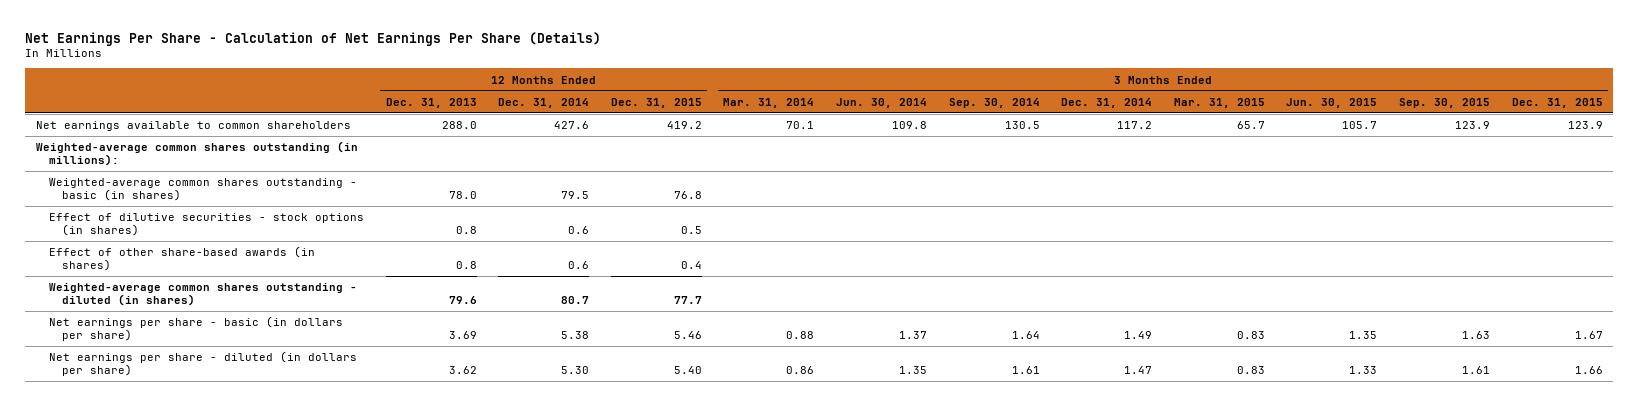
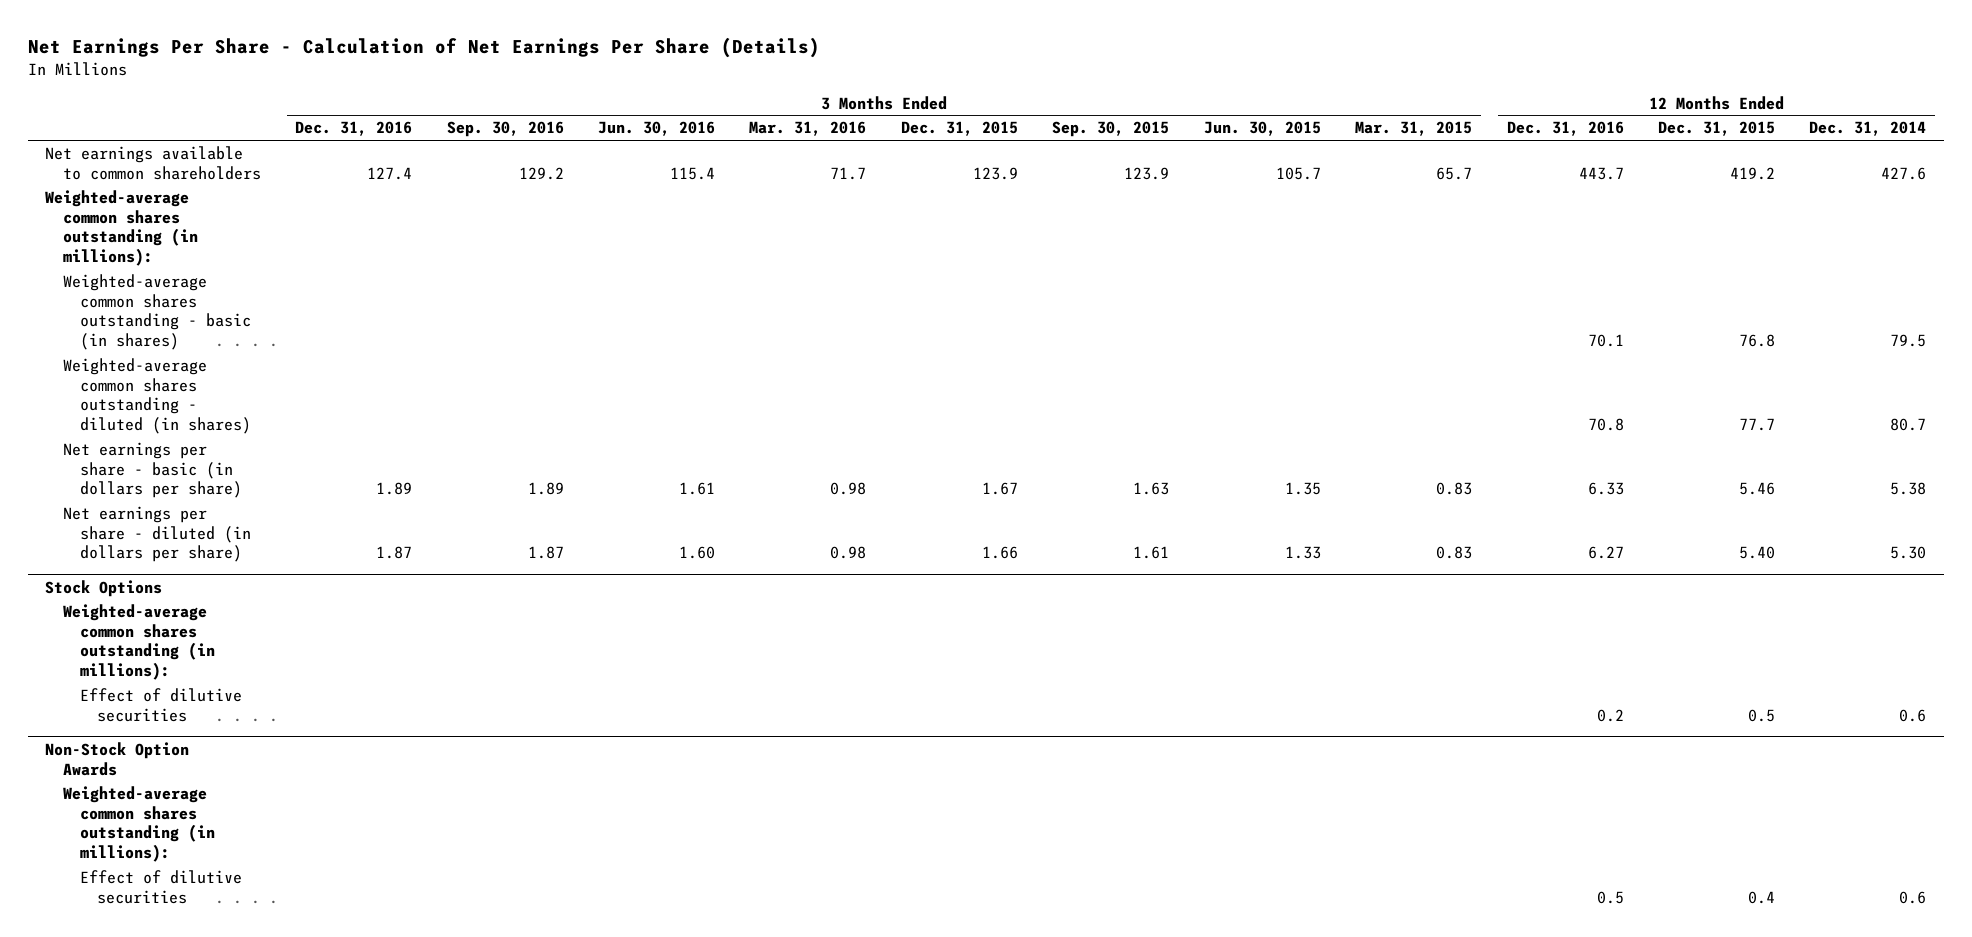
[385,97,477,108] Dec. 31, 2013 -> none
[723,97,815,108] Mar. 31, 2014 -> none
[835,97,927,108] Jun. 30, 2014 -> none
[948,97,1040,108] Sep. 30, 2014 -> none
[1061,97,1153,108] Dec. 31, 2014 -> none
none -> [295,121,413,137] Dec. 31, 2016
none -> [446,121,564,138] Sep. 30, 2016
none -> [597,121,715,137] Jun. 30, 2016
none -> [749,121,867,137] Mar. 31, 2016
none -> [1506,121,1624,137] Dec. 31, 2016
[48,213,364,237] Effect of dilutive securities - stock options (in shares) -> none
[48,246,315,272] Effect of other share-based awards (in shares) -> none
none -> [45,579,163,597] Stock Options
none -> [62,603,216,681] Weighted-average common shares outstanding (in millions):
none -> [80,687,243,722] Effect of dilutive securities
none -> [45,741,190,776] Non-Stock Option Awards
none -> [62,785,216,863] Weighted-average common shares outstanding (in millions):
none -> [80,869,243,904] Effect of dilutive securities

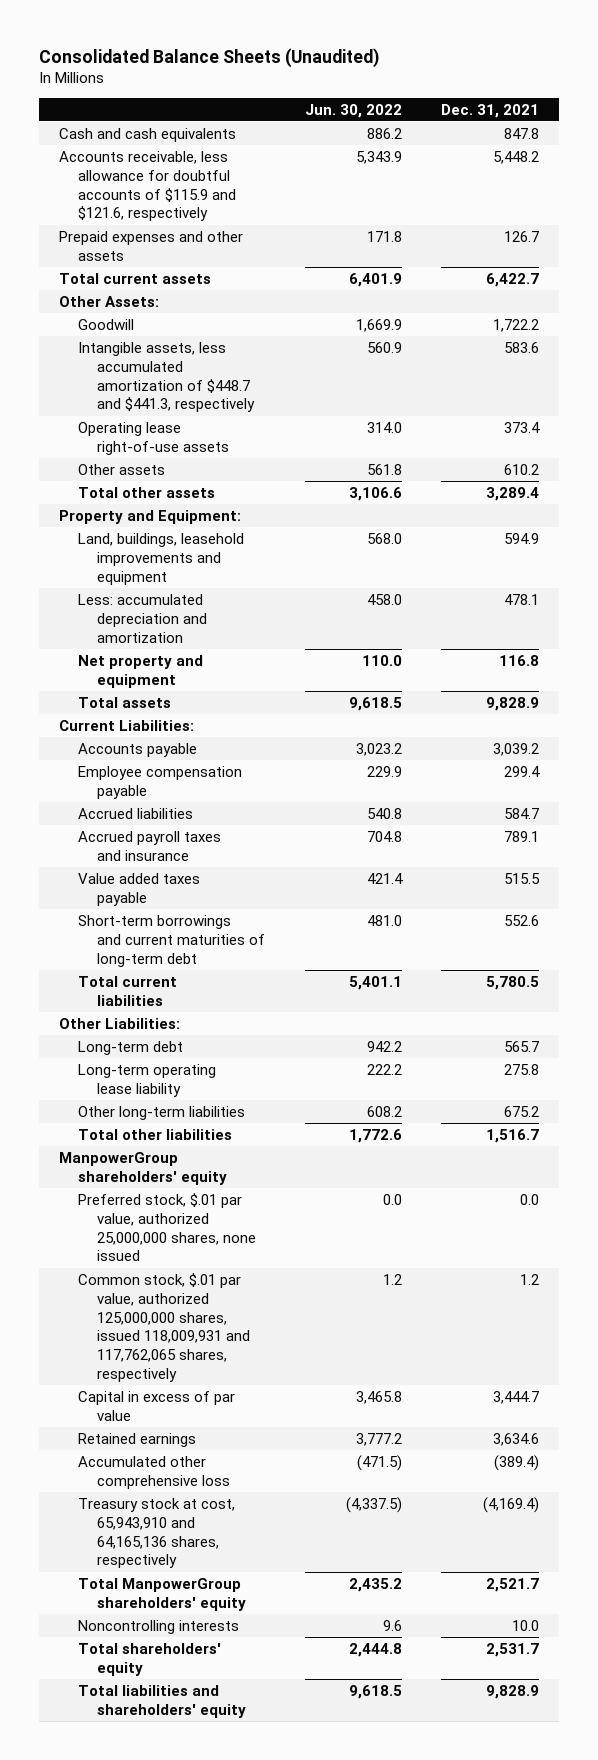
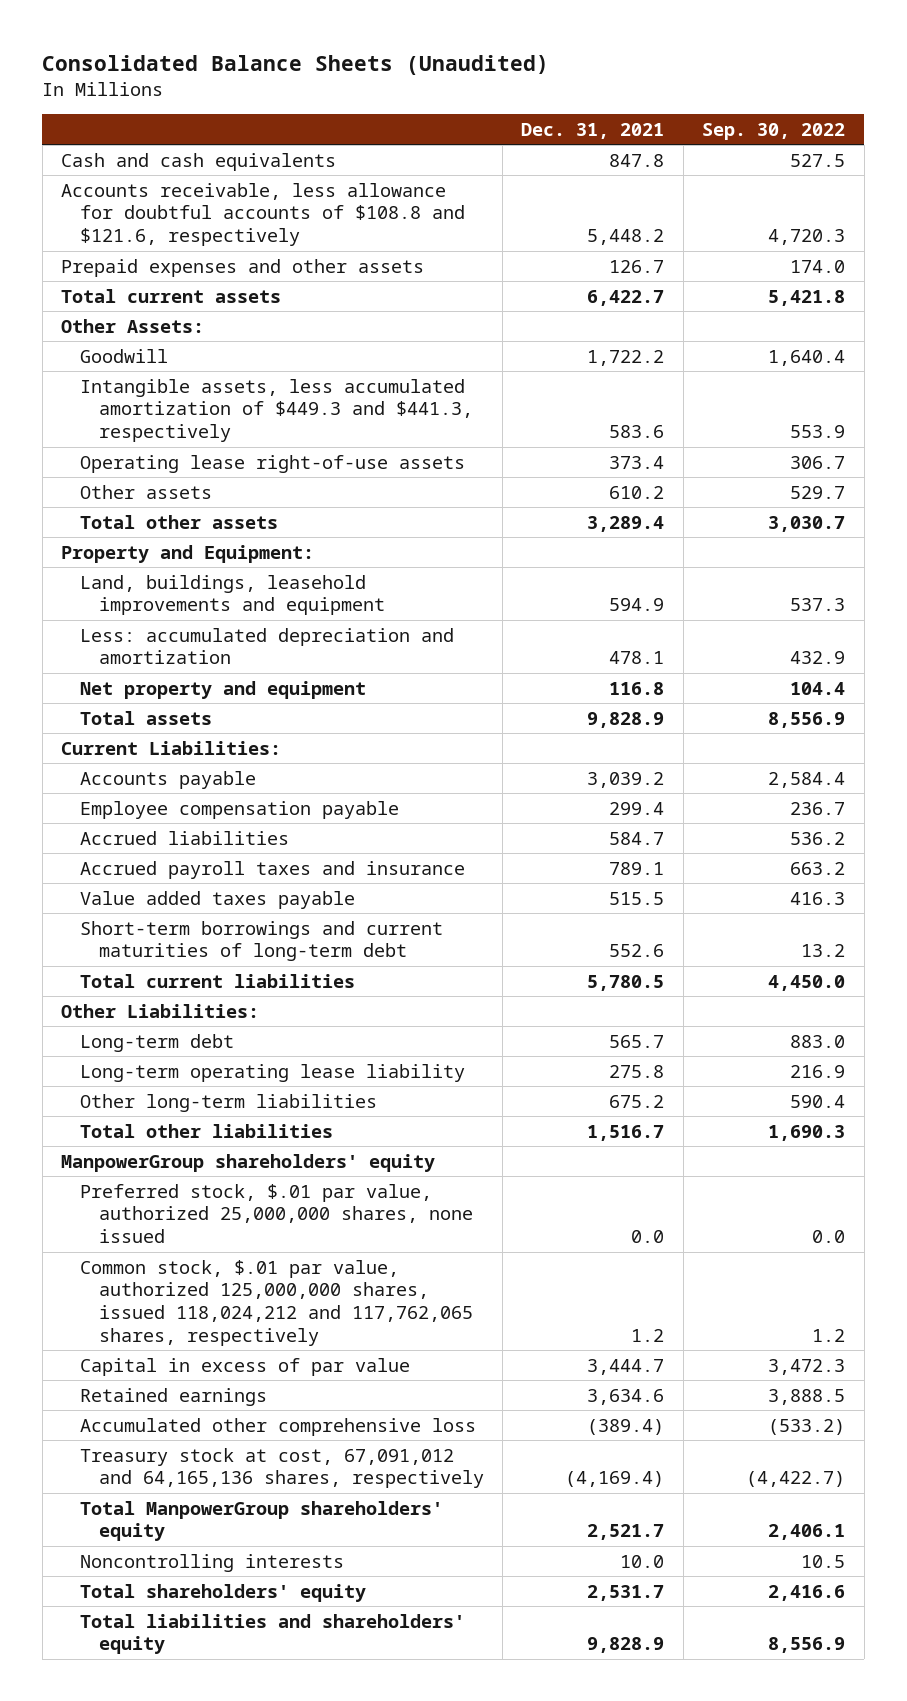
[304,103,402,118] Jun. 30, 2022 -> none
none -> [702,122,846,140] Sep. 30, 2022
[58,150,237,222] Accounts receivable, less allowance for doubtful accounts of $115.9 and $121.6, respectively -> [61,182,465,247] Accounts receivable, less allowance for doubtful accounts of $108.8 and $121.6, respectively
[78,341,256,413] Intangible assets, less accumulated amortization of $448.7 and $441.3, respectively -> [79,378,473,443] Intangible assets, less accumulated amortization of $449.3 and $441.3, respectively
[78,1272,251,1383] Common stock, $.01 par value, authorized 125,000,000 shares, issued 118,009,931 and 117,762,065 shares, respectively -> [79,1259,473,1346] Common stock, $.01 par value, authorized 125,000,000 shares, issued 118,024,212 and 117,762,065 shares, respectively
[78,1497,236,1569] Treasury stock at cost, 65,943,910 and 64,165,136 shares, respectively -> [79,1447,484,1489] Treasury stock at cost, 67,091,012 and 64,165,136 shares, respectively

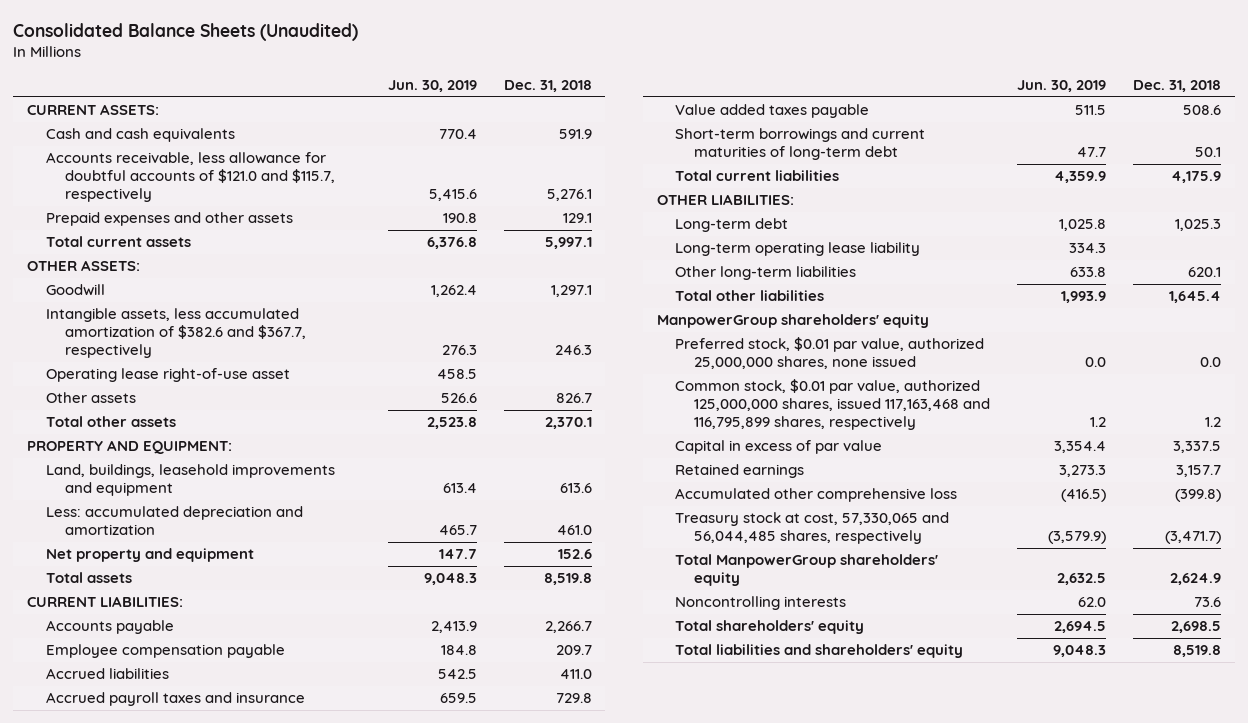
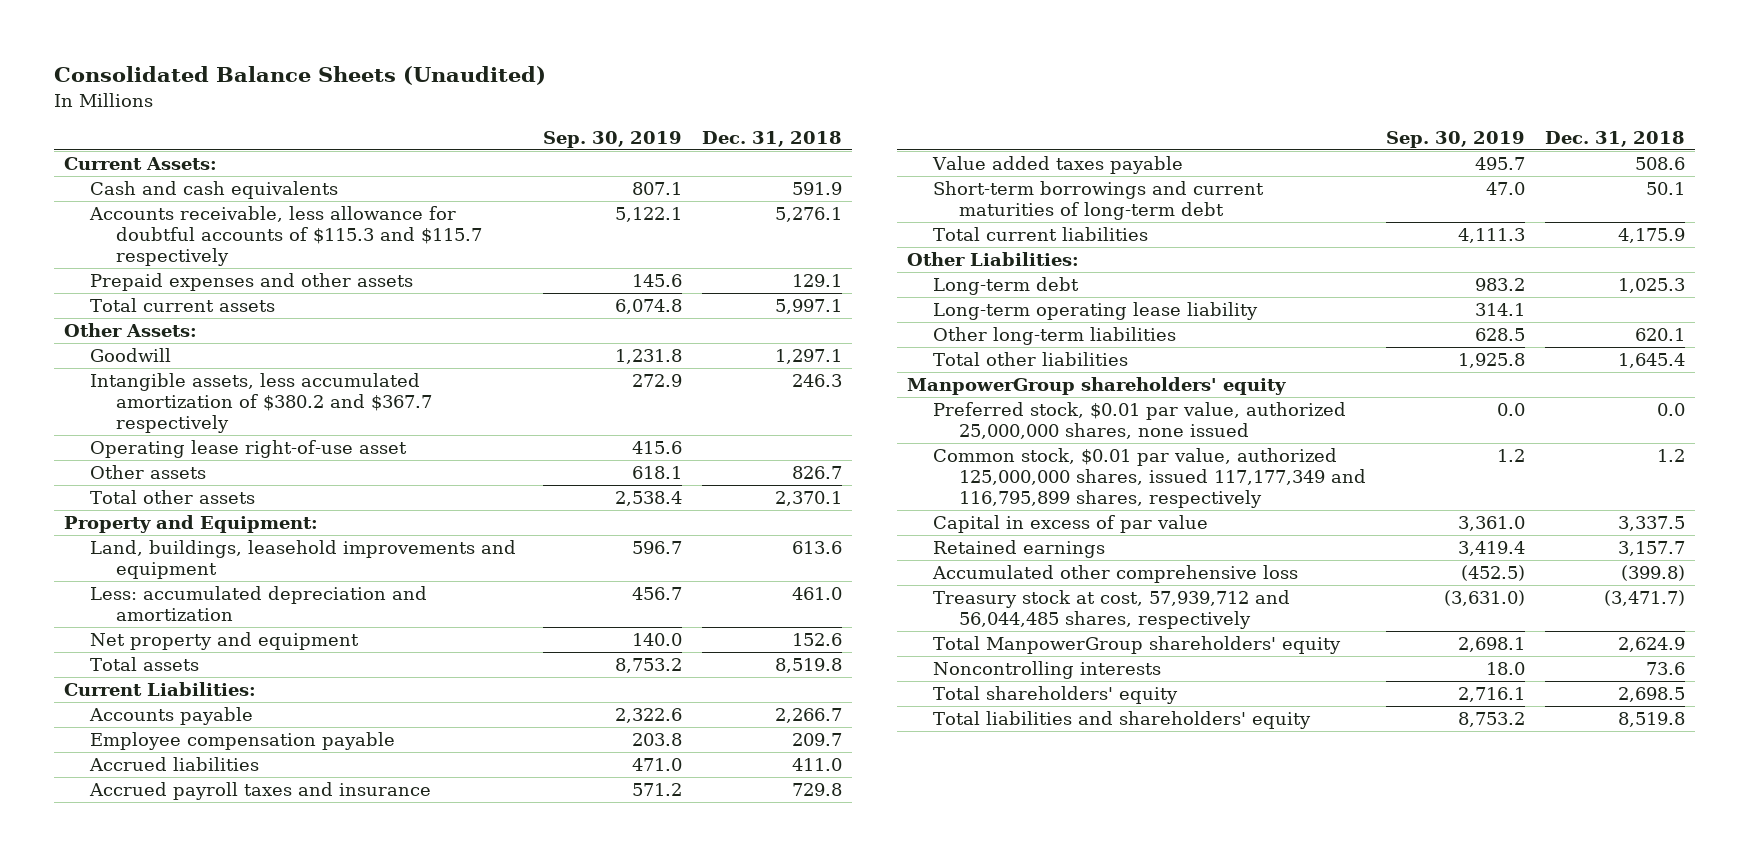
[387,79,477,92] Jun. 30, 2019 -> none
none -> [542,130,682,148] Sep. 30, 2019
[26,104,159,116] CURRENT ASSETS: -> [64,157,218,171] Current Assets:
[45,152,335,203] Accounts receivable, less allowance for doubtful accounts of $121.0 and $115.7, respectively -> [89,206,482,266] Accounts receivable, less allowance for doubtful accounts of $115.3 and $115.7 respectively
[26,260,140,272] OTHER ASSETS: -> [64,323,198,338] Other Assets:
[45,308,306,359] Intangible assets, less accumulated amortization of $382.6 and $367.7, respectively -> [90,373,432,433] Intangible assets, less accumulated amortization of $380.2 and $367.7 respectively
[26,440,232,455] PROPERTY AND EQUIPMENT: -> [64,515,319,534] Property and Equipment:
[26,596,183,608] CURRENT LIABILITIES: -> [64,682,257,697] Current Liabilities:
[656,194,794,206] OTHER LIABILITIES: -> [907,252,1080,267] Other Liabilities:
[675,379,991,431] Common stock, $0.01 par value, authorized 125,000,000 shares, issued 117,163,468 and 116,795,899 shares, respectively -> [932,448,1366,508] Common stock, $0.01 par value, authorized 125,000,000 shares, issued 117,177,349 and 116,795,899 shares, respectively
[675,512,950,545] Treasury stock at cost, 57,330,065 and 56,044,485 shares, respectively -> [932,590,1290,629] Treasury stock at cost, 57,939,712 and 56,044,485 shares, respectively

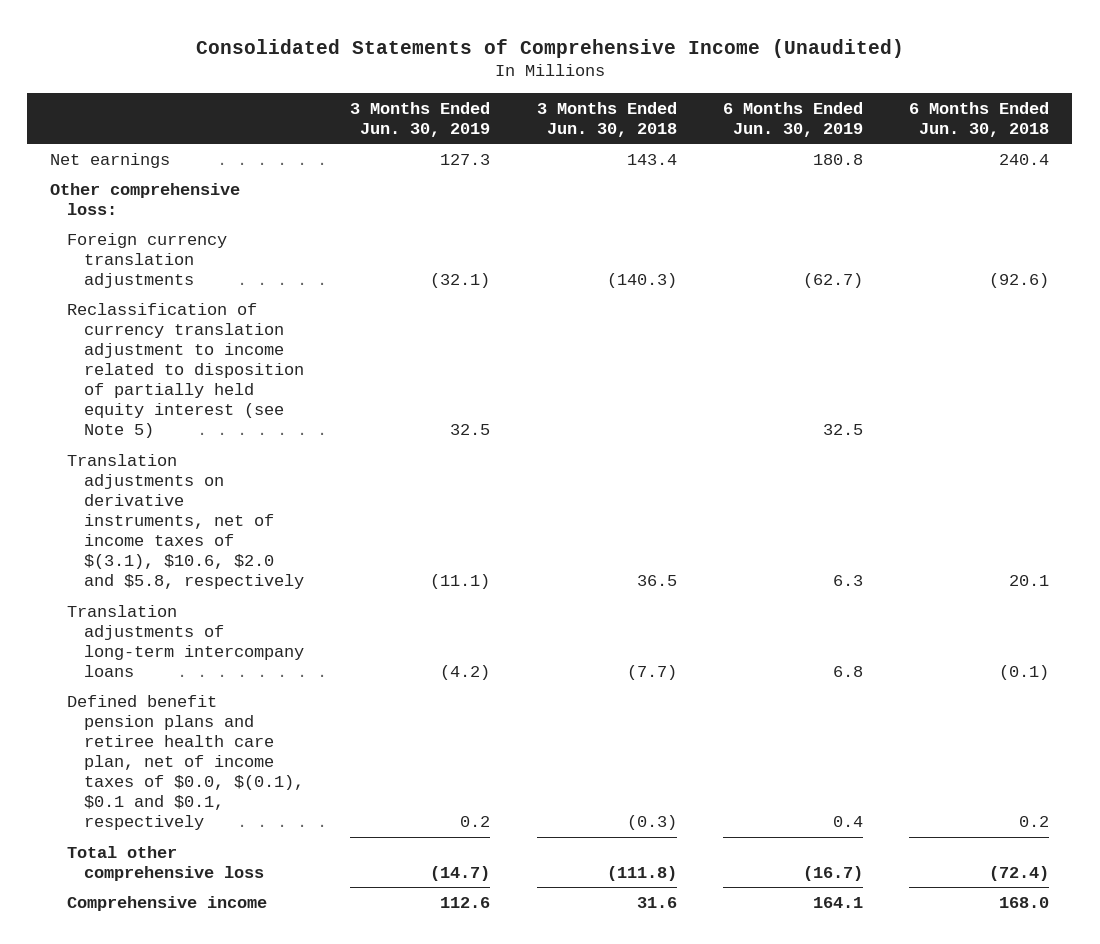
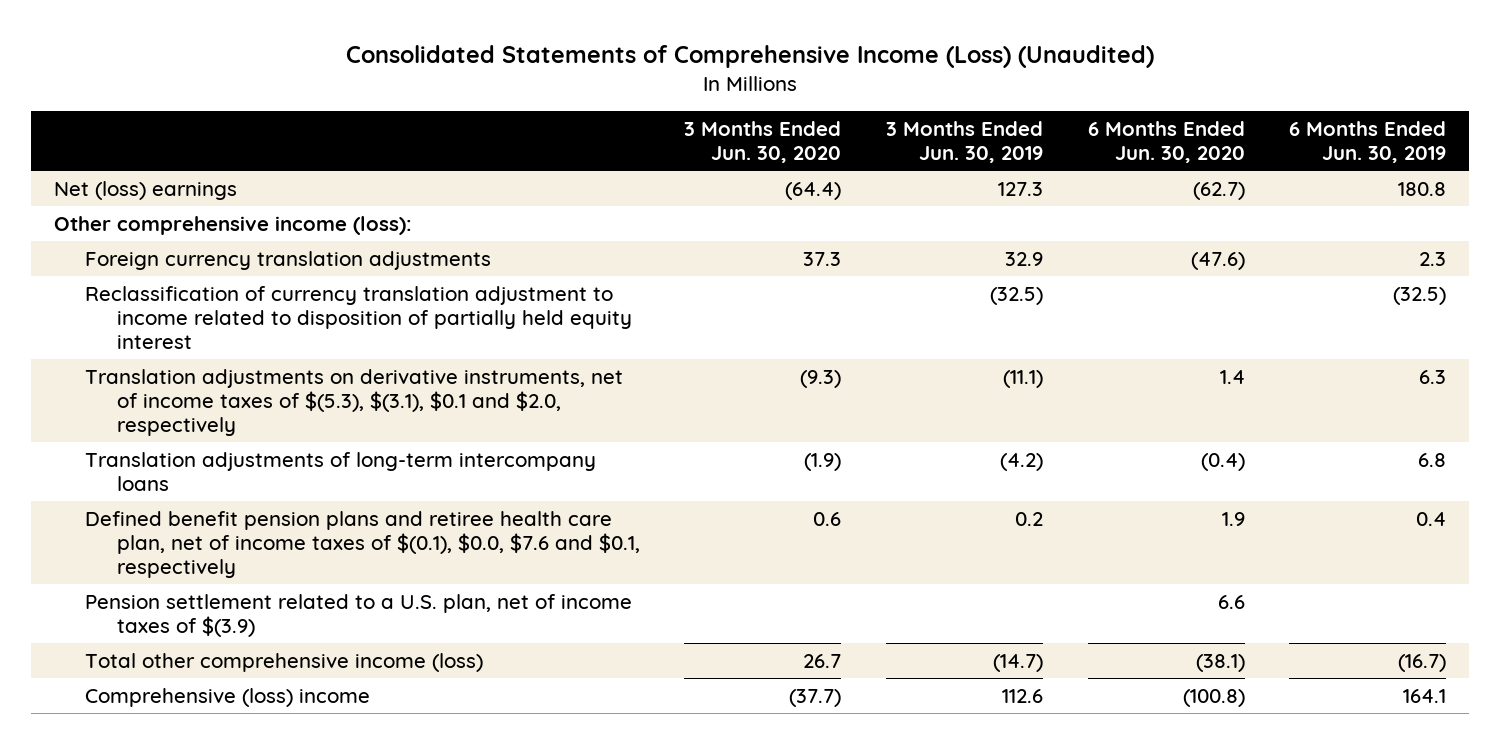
[195,38,904,58] Consolidated Statements of Comprehensive Income (Unaudited) -> [345,45,1154,69] Consolidated Statements of Comprehensive Income (Loss) (Unaudited)
[536,101,677,137] 3 Months Ended Jun. 30, 2018 -> none
[909,101,1050,137] 6 Months Ended Jun. 30, 2018 -> none
none -> [684,121,842,164] 3 Months Ended Jun. 30, 2020
none -> [1087,121,1245,164] 6 Months Ended Jun. 30, 2020
[50,152,171,168] Net earnings -> [53,180,237,200] Net (loss) earnings
[50,182,241,215] Other comprehensive loss: -> [53,215,412,235] Other comprehensive income (loss):
[430,272,491,288] (32.1) -> [1005,251,1044,266] 32.9
[802,272,863,288] (62.7) -> [1419,251,1447,266] 2.3
[67,302,304,439] Reclassification of currency translation adjustment to income related to disposition of partially held equity interest (see Note 5) -> [85,285,632,350] Reclassification of currency translation adjustment to income related to disposition of partially held equity interest
[450,424,491,436] 32.5 -> [990,286,1044,305] (32.5)
[822,424,863,436] 32.5 -> [1393,286,1447,305] (32.5)
[67,453,304,590] Translation adjustments on derivative instruments, net of income taxes of $(3.1), $10.6, $2.0 and $5.8, respectively -> [85,368,624,437] Translation adjustments on derivative instruments, net of income taxes of $(5.3), $(3.1), $0.1 and $2.0, respectively
[67,694,304,831] Defined benefit pension plans and retiree health care plan, net of income taxes of $0.0, $(0.1), $0.1 and $0.1, respectively -> [85,510,640,579] Defined benefit pension plans and retiree health care plan, net of income taxes of $(0.1), $0.0, $7.6 and $0.1, respectively
none -> [85,593,633,637] Pension settlement related to a U.S. plan, net of income taxes of $(3.9)
[67,845,264,881] Total other comprehensive loss -> [85,652,484,672] Total other comprehensive income (loss)
[67,895,268,911] Comprehensive income -> [85,687,371,707] Comprehensive (loss) income

